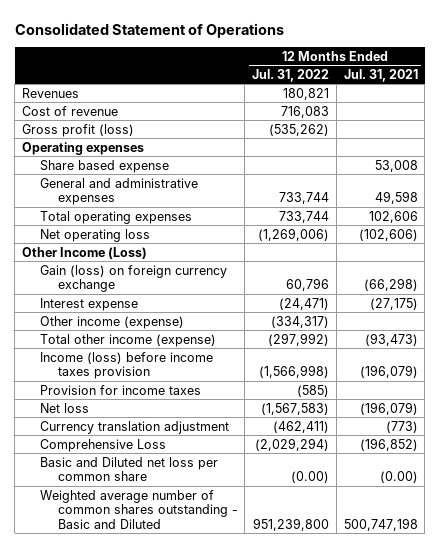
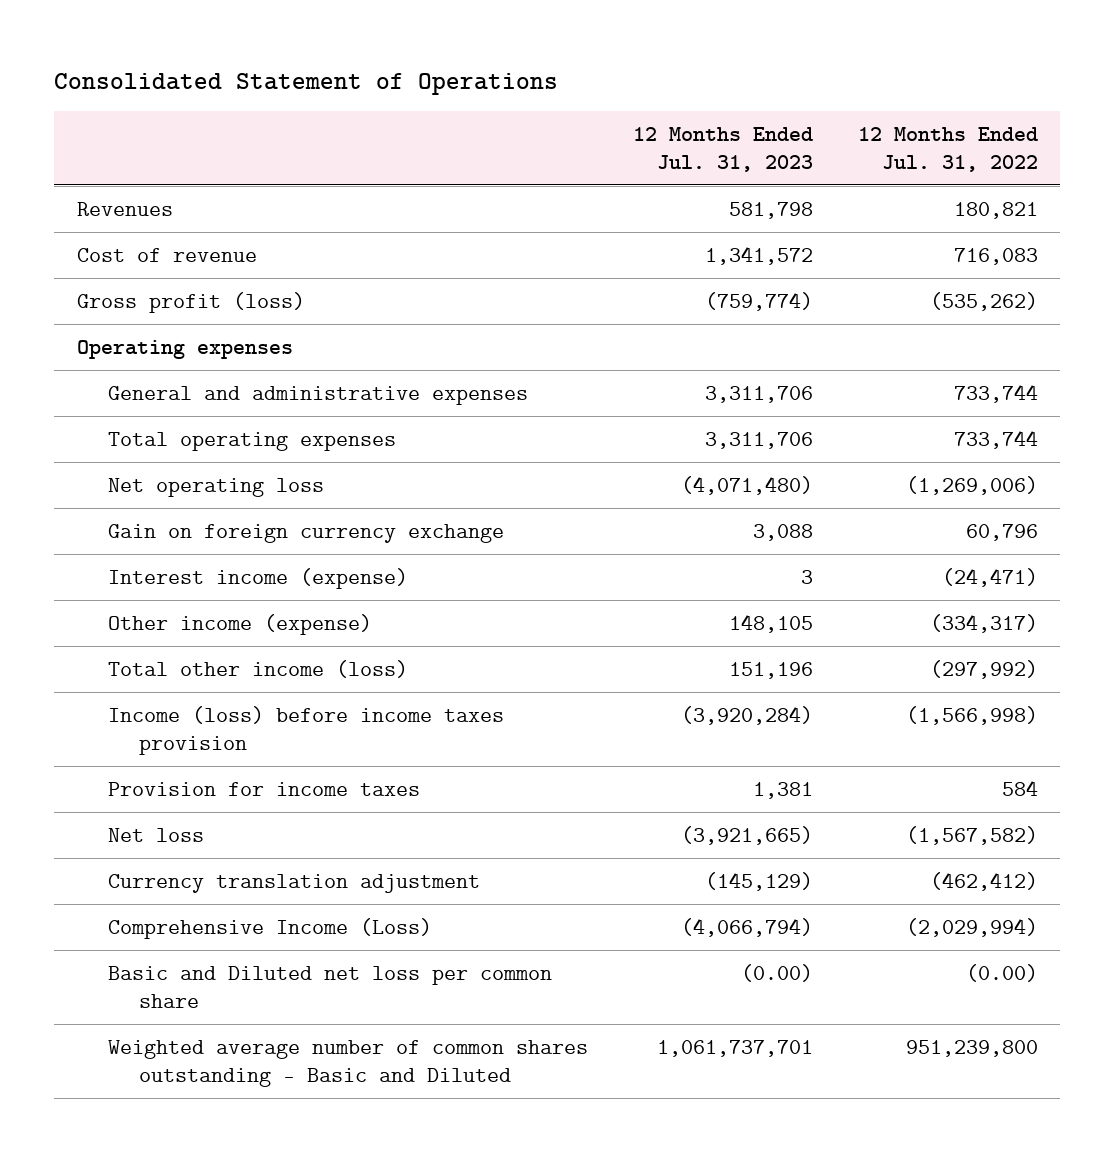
[343,68,418,82] Jul. 31, 2021 -> none
none -> [632,127,813,172] 12 Months Ended Jul. 31, 2023
[39,159,169,173] Share based expense -> none
[22,246,148,259] Other Income (Loss) -> none
[39,264,227,293] Gain (loss) on foreign currency exchange -> [107,523,504,543] Gain on foreign currency exchange
[39,297,138,311] Interest expense -> [107,567,408,589] Interest income (expense)
[39,333,216,347] Total other income (expense) -> [107,659,408,678] Total other income (loss)
[297,384,330,397] (585) -> [1001,779,1038,796] 584
[261,402,330,415] (1,567,583) -> [905,825,1038,845] (1,567,582)
[273,420,330,433] (462,411) -> [929,871,1038,891] (462,412)
[39,438,166,452] Comprehensive Loss -> [107,917,432,939] Comprehensive Income (Loss)
[255,437,330,451] (2,029,294) -> [905,917,1038,937] (2,029,994)

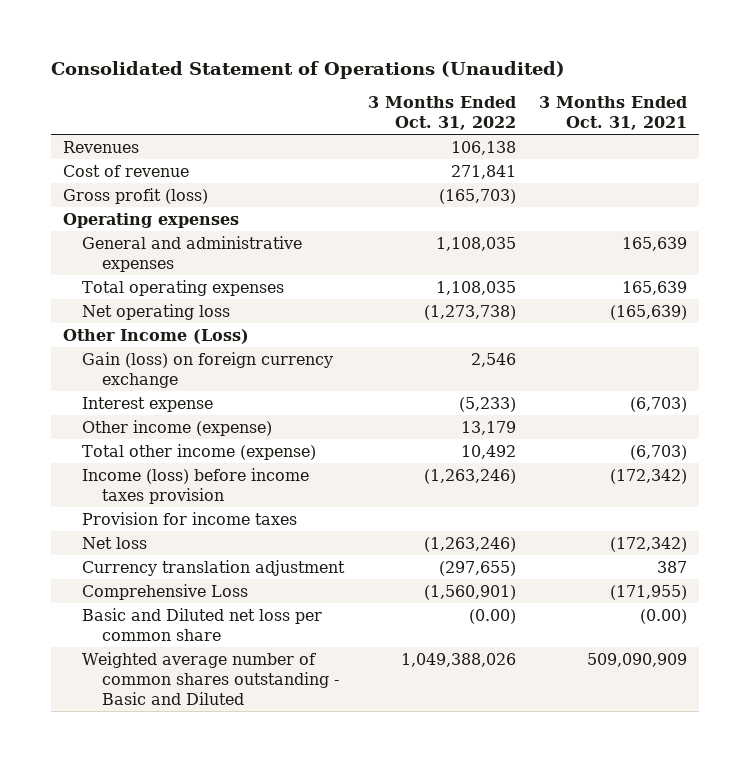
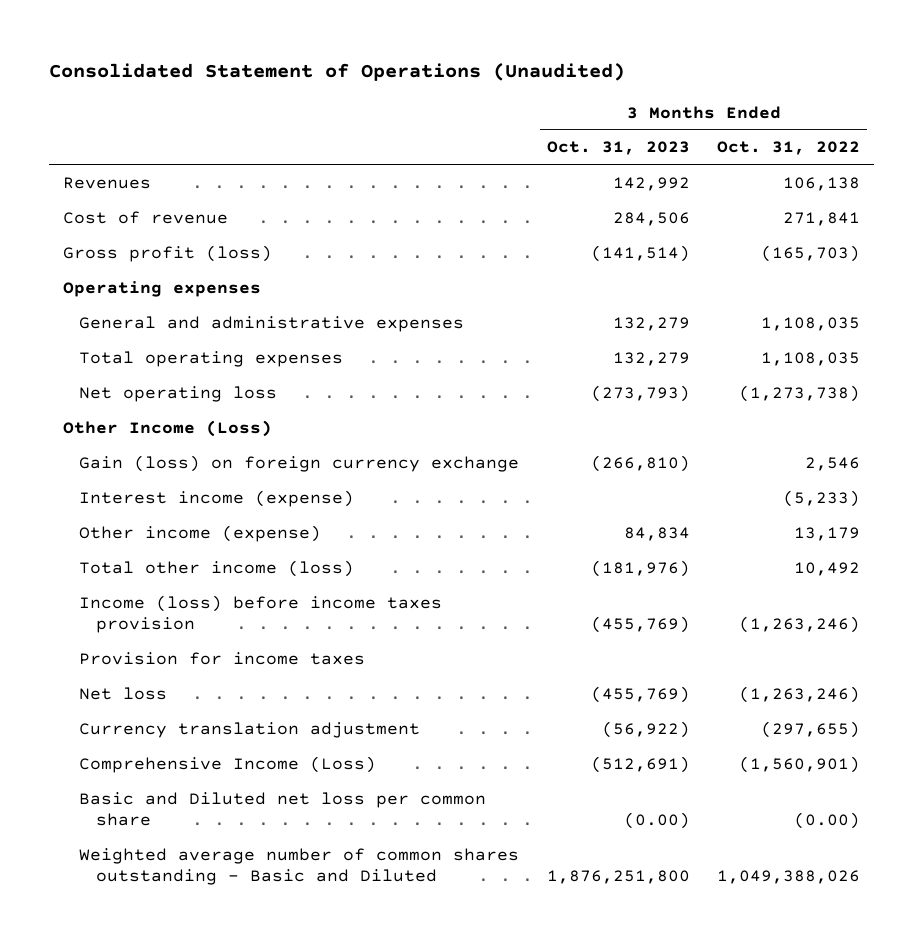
[539,96,688,131] 3 Months Ended Oct. 31, 2021 -> none
none -> [546,141,690,156] Oct. 31, 2023
[82,396,214,412] Interest expense -> [79,489,355,507] Interest income (expense)
[82,443,317,460] Total other income (expense) -> [79,559,355,577] Total other income (loss)
[82,583,249,600] Comprehensive Loss -> [79,755,377,773] Comprehensive Income (Loss)

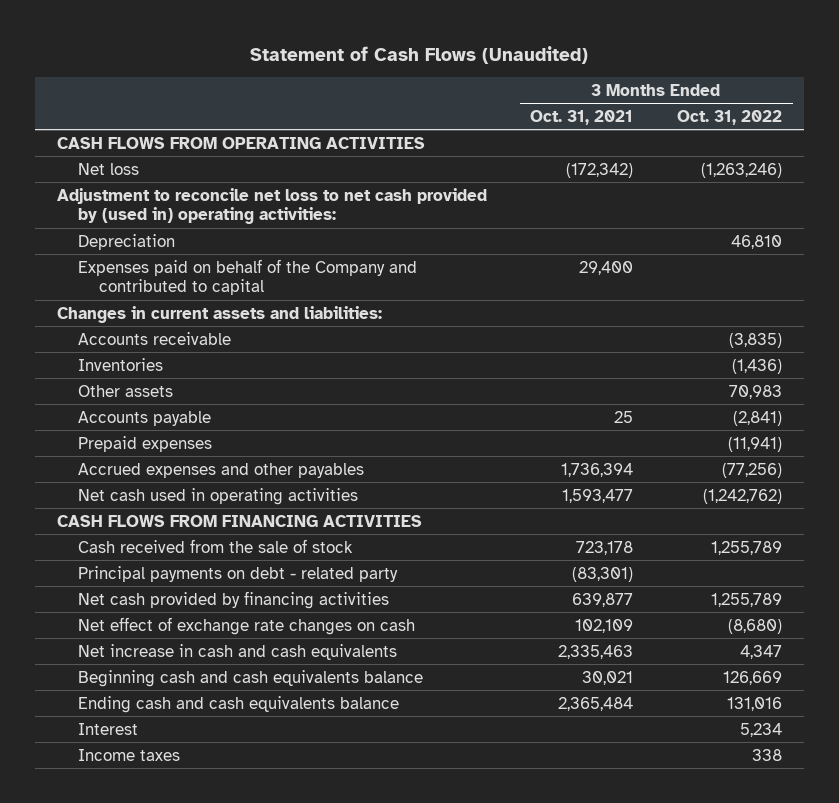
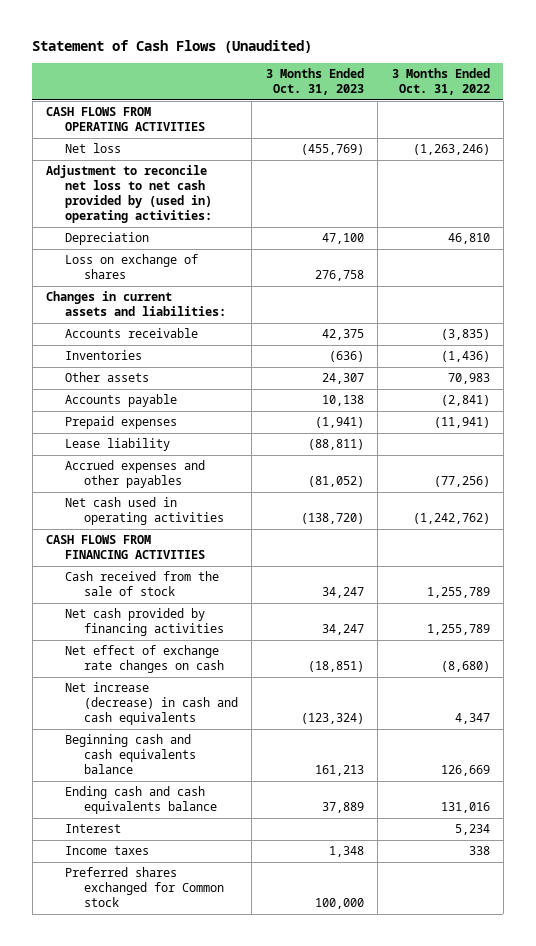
[530,109,634,125] Oct. 31, 2021 -> none
none -> [265,68,364,96] 3 Months Ended Oct. 31, 2023
[78,258,418,296] Expenses paid on behalf of the Company and contributed to capital -> none
none -> [64,254,198,280] Loss on exchange of shares
none -> [64,438,170,452] Lease liability
[78,565,399,582] Principal payments on debt - related party -> none
[78,643,398,660] Net increase in cash and cash equivalents -> [64,682,238,726] Net increase (decrease) in cash and cash equivalents
none -> [64,867,224,908] Preferred shares exchanged for Common stock

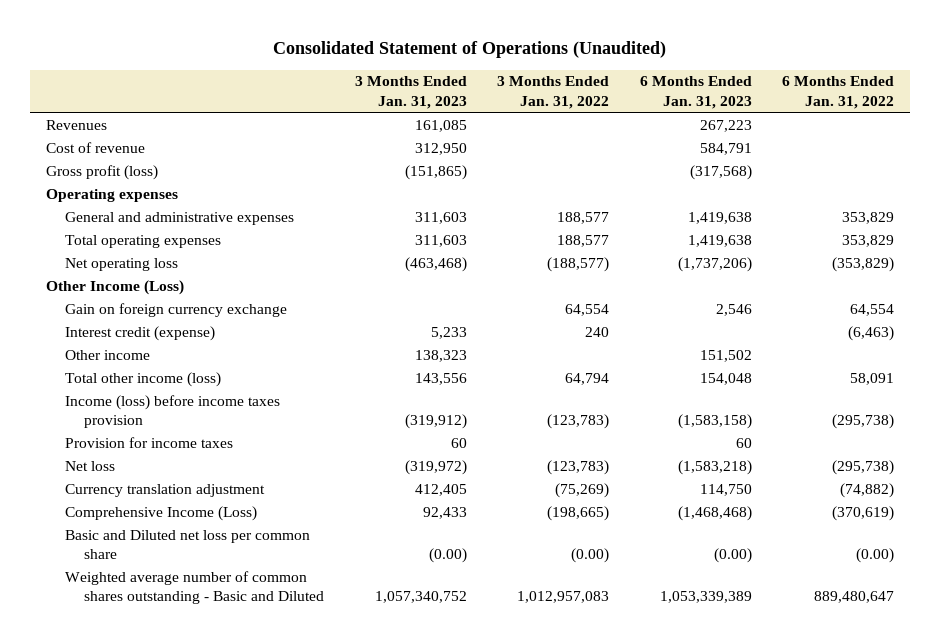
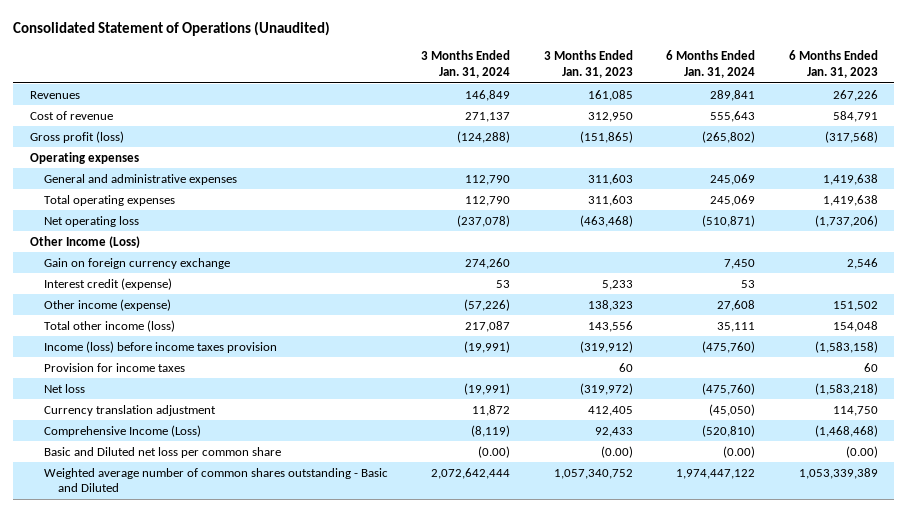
[497,76,610,109] 3 Months Ended Jan. 31, 2022 -> none
[782,76,895,109] 6 Months Ended Jan. 31, 2022 -> none
none -> [421,50,511,78] 3 Months Ended Jan. 31, 2024
none -> [666,50,756,78] 6 Months Ended Jan. 31, 2024
[699,119,752,132] 267,223 -> [832,89,878,101] 267,226
[64,349,150,360] Other income -> [43,298,171,311] Other income (expense)

